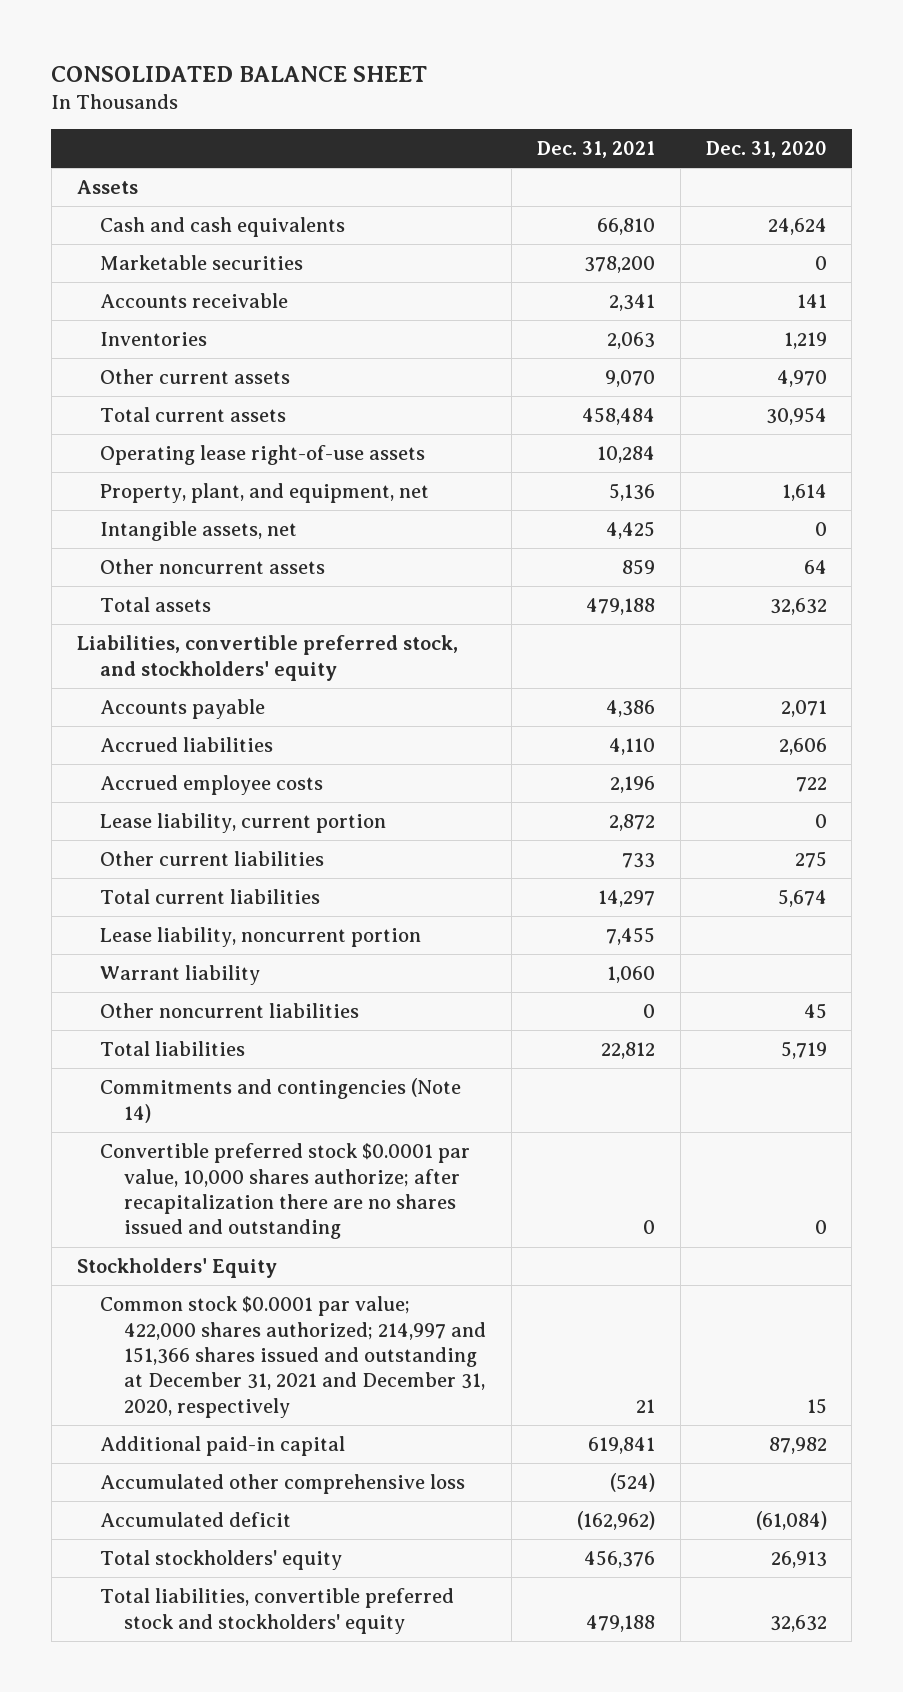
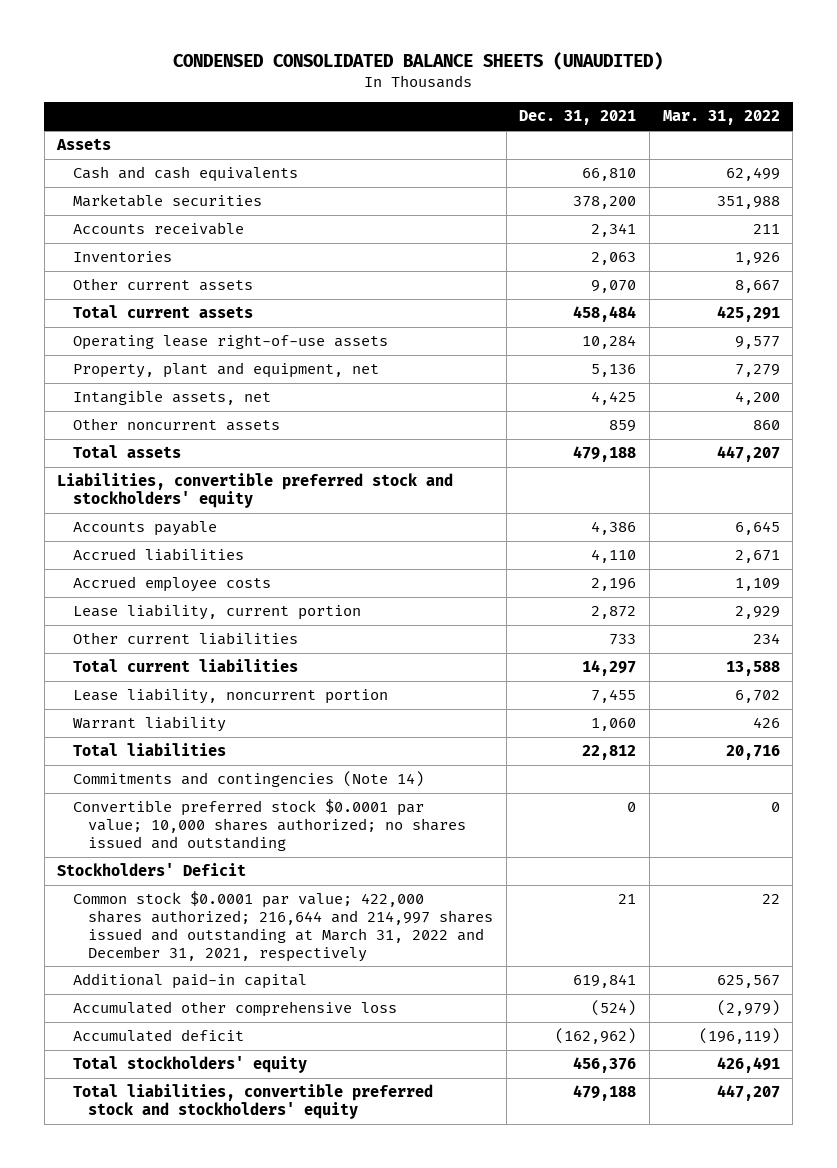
[51,66,428,83] CONSOLIDATED BALANCE SHEET -> [173,52,664,71] CONDENSED CONSOLIDATED BALANCE SHEETS (UNAUDITED)
[705,141,827,159] Dec. 31, 2020 -> none
none -> [662,110,780,126] Mar. 31, 2022
[100,483,430,504] Property, plant, and equipment, net -> [72,362,379,379] Property, plant and equipment, net
[76,635,458,681] Liabilities, convertible preferred stock, and stockholders' equity -> [57,473,454,508] Liabilities, convertible preferred stock and stockholders' equity
[100,1003,360,1019] Other noncurrent liabilities -> none
[100,1143,471,1240] Convertible preferred stock $0.0001 par value, 10,000 shares authorize; after recapitalization there are no shares issued and outstanding -> [72,799,466,851] Convertible preferred stock $0.0001 par value; 10,000 shares authorized; no shares issued and outstanding
[76,1258,277,1279] Stockholders' Equity -> [57,863,247,877] Stockholders' Deficit
[100,1296,486,1418] Common stock $0.0001 par value; 422,000 shares authorized; 214,997 and 151,366 shares issued and outstanding at December 31, 2021 and December 31, 2020, respectively -> [72,891,493,962] Common stock $0.0001 par value; 422,000 shares authorized; 216,644 and 214,997 shares issued and outstanding at March 31, 2022 and December 31, 2021, respectively

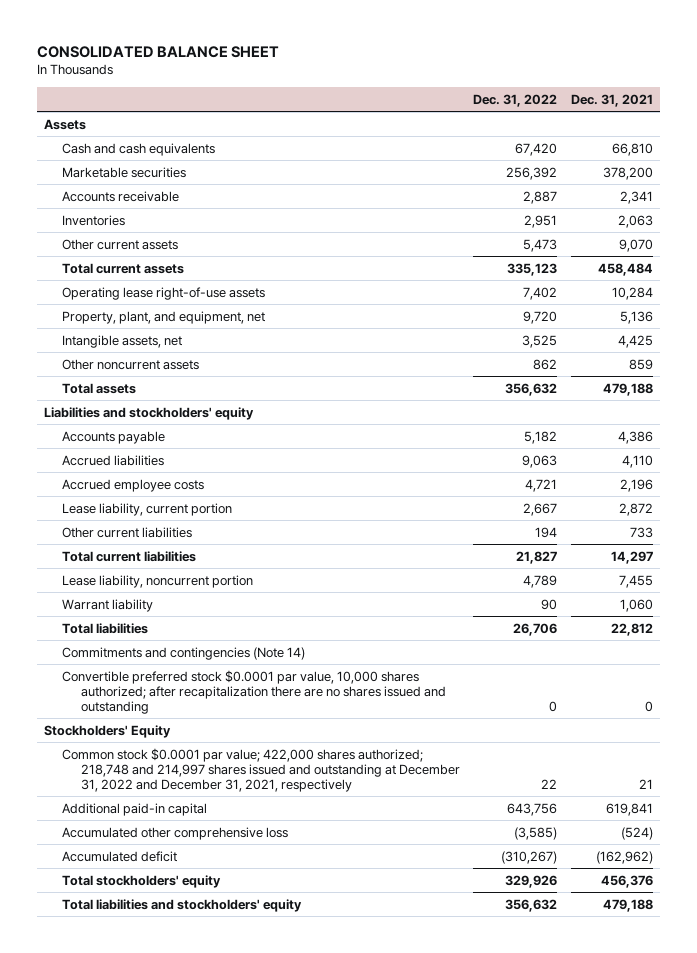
[173,52,664,71] CONDENSED CONSOLIDATED BALANCE SHEETS (UNAUDITED) -> [36,45,279,58] CONSOLIDATED BALANCE SHEET
[662,110,780,126] Mar. 31, 2022 -> none
none -> [473,93,558,107] Dec. 31, 2022
[72,362,379,379] Property, plant and equipment, net -> [62,310,266,324] Property, plant, and equipment, net
[57,473,454,508] Liabilities, convertible preferred stock and stockholders' equity -> [43,406,254,420] Liabilities and stockholders' equity
[72,799,466,851] Convertible preferred stock $0.0001 par value; 10,000 shares authorized; no shares issued and outstanding -> [62,669,446,714] Convertible preferred stock $0.0001 par value, 10,000 shares authorized; after recapitalization there are no shares issued and outstanding
[57,863,247,877] Stockholders' Deficit -> [43,724,171,738] Stockholders' Equity
[72,891,493,962] Common stock $0.0001 par value; 422,000 shares authorized; 216,644 and 214,997 shares issued and outstanding at March 31, 2022 and December 31, 2021, respectively -> [62,747,460,792] Common stock $0.0001 par value; 422,000 shares authorized; 218,748 and 214,997 shares issued and outstanding at December 31, 2022 and December 31, 2021, respectively
[72,1084,433,1119] Total liabilities, convertible preferred stock and stockholders' equity -> [62,898,303,912] Total liabilities and stockholders' equity

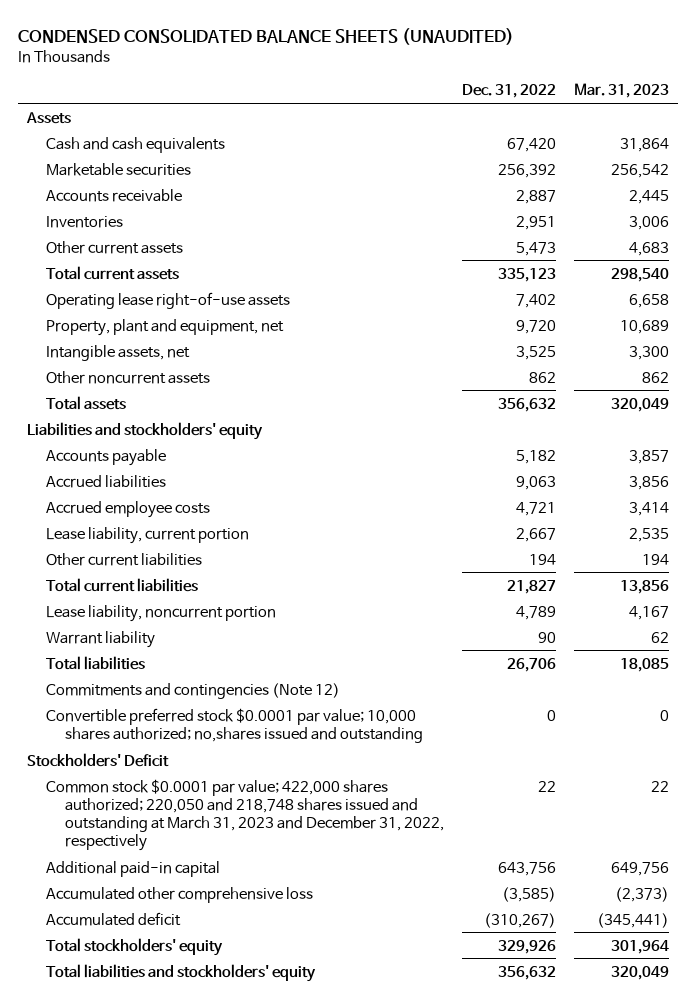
[36,45,279,58] CONSOLIDATED BALANCE SHEET -> [18,27,515,45] CONDENSED CONSOLIDATED BALANCE SHEETS (UNAUDITED)
[571,93,654,107] Dec. 31, 2021 -> none
none -> [573,83,669,99] Mar. 31, 2023
[62,310,266,324] Property, plant, and equipment, net -> [46,318,285,336] Property, plant and equipment, net
[62,646,306,660] Commitments and contingencies (Note 14) -> [46,682,341,699] Commitments and contingencies (Note 12)
[62,669,446,714] Convertible preferred stock $0.0001 par value, 10,000 shares authorized; after recapitalization there are no shares issued and outstanding -> [46,707,423,743] Convertible preferred stock $0.0001 par value; 10,000 shares authorized; no,shares issued and outstanding
[43,724,171,738] Stockholders' Equity -> [27,752,170,767] Stockholders' Deficit
[62,747,460,792] Common stock $0.0001 par value; 422,000 shares authorized; 218,748 and 214,997 shares issued and outstanding at December 31, 2022 and December 31, 2021, respectively -> [46,778,444,851] Common stock $0.0001 par value; 422,000 shares authorized; 220,050 and 218,748 shares issued and outstanding at March 31, 2023 and December 31, 2022, respectively

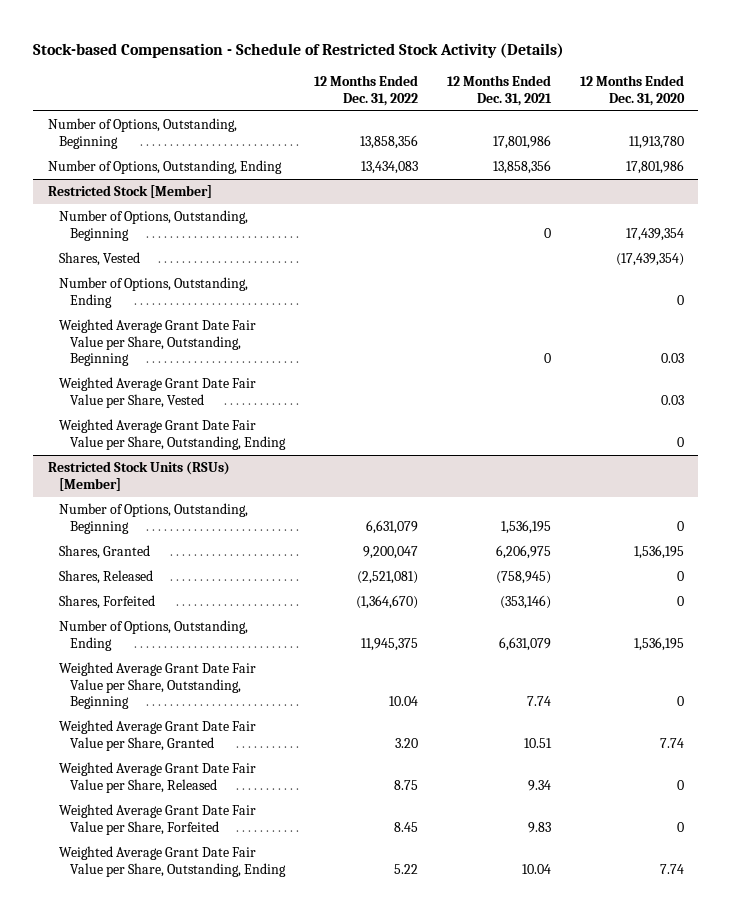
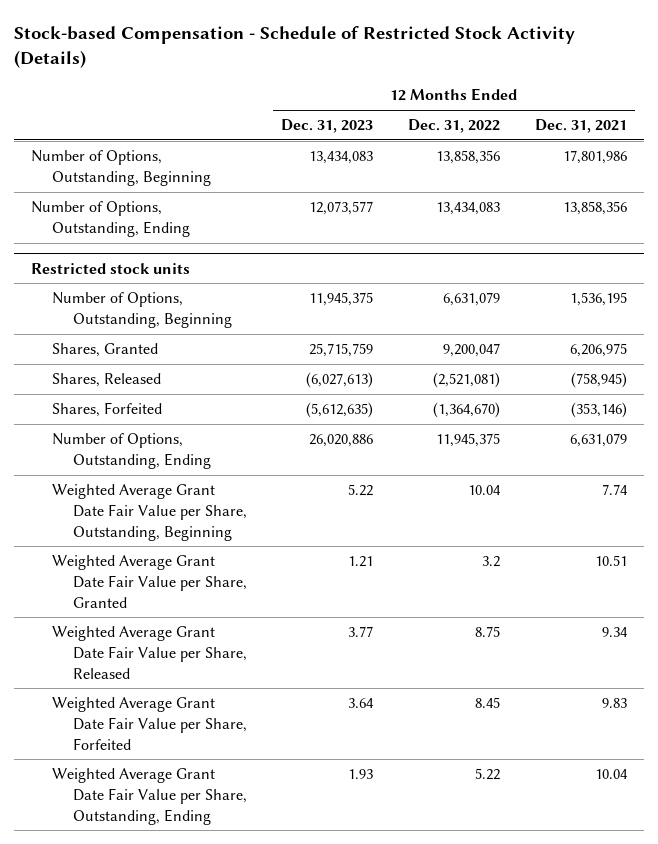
[579,75,685,106] 12 Months Ended Dec. 31, 2020 -> none
none -> [281,119,374,134] Dec. 31, 2023
[47,185,212,199] Restricted Stock [Member] -> none
[58,210,248,241] Number of Options, Outstanding, Beginning -> none
[58,252,140,267] Shares, Vested -> none
[58,277,248,308] Number of Options, Outstanding, Ending -> none
[58,319,256,367] Weighted Average Grant Date Fair Value per Share, Outstanding, Beginning -> none
[58,377,256,408] Weighted Average Grant Date Fair Value per Share, Vested -> none
[58,419,287,450] Weighted Average Grant Date Fair Value per Share, Outstanding, Ending -> none
[47,461,230,491] Restricted Stock Units (RSUs) [Member] -> [31,262,191,274] Restricted stock units
[394,737,418,748] 3.20 -> [481,556,500,568] 3.2

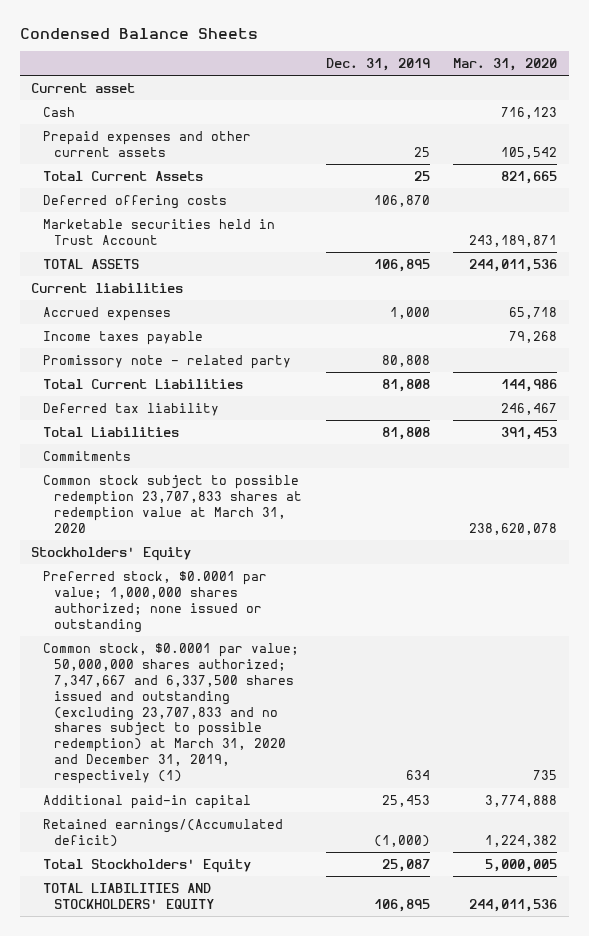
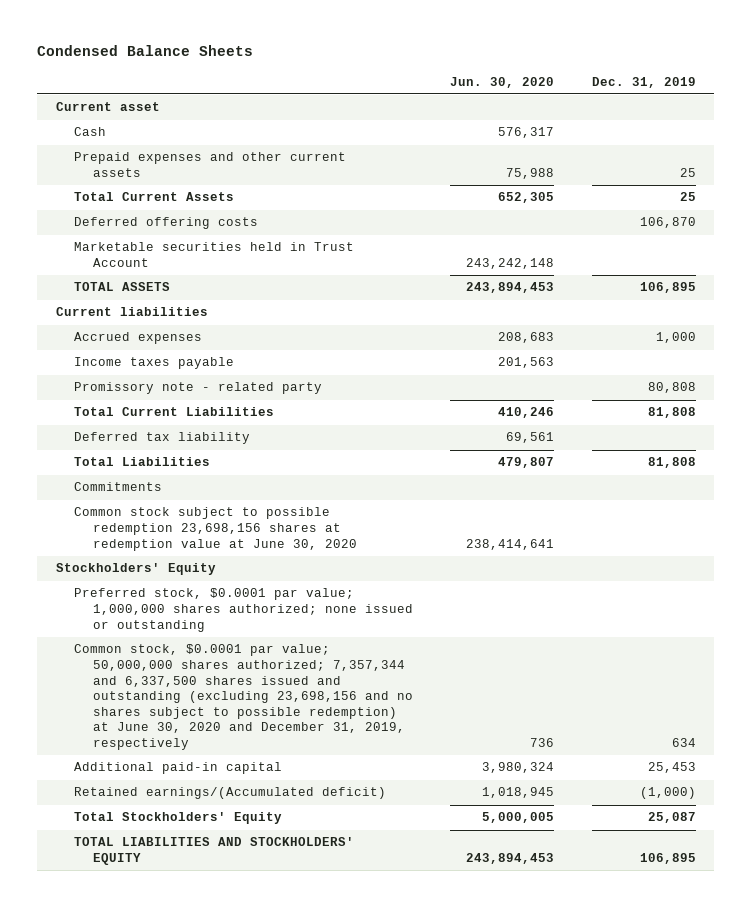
[453,58,558,72] Mar. 31, 2020 -> none
none -> [450,76,555,88] Jun. 30, 2020
[42,474,303,533] Common stock subject to possible redemption 23,707,833 shares at redemption value at March 31, 2020 -> [74,507,357,551] Common stock subject to possible redemption 23,698,156 shares at redemption value at June 30, 2020
[42,642,299,785] Common stock, $0.0001 par value; 50,000,000 shares authorized; 7,347,667 and 6,337,500 shares issued and outstanding (excluding 23,707,833 and no shares subject to possible redemption) at March 31, 2020 and December 31, 2019, respectively (1) -> [74,644,413,751] Common stock, $0.0001 par value; 50,000,000 shares authorized; 7,357,344 and 6,337,500 shares issued and outstanding (excluding 23,698,156 and no shares subject to possible redemption) at June 30, 2020 and December 31, 2019, respectively

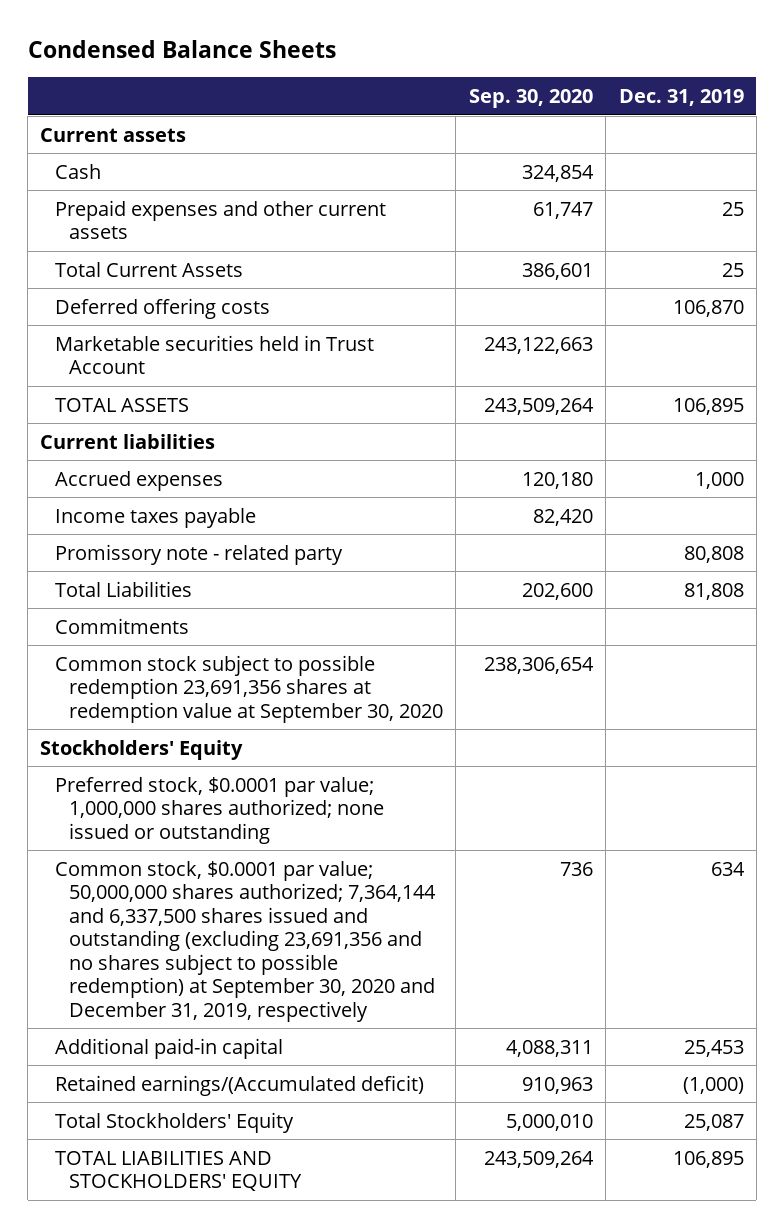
[450,76,555,88] Jun. 30, 2020 -> none
none -> [468,89,593,109] Sep. 30, 2020
[55,102,160,112] Current asset -> [40,127,187,142] Current assets
[74,407,275,417] Total Current Liabilities -> none
[74,432,251,445] Deferred tax liability -> none
[74,507,357,551] Common stock subject to possible redemption 23,698,156 shares at redemption value at June 30, 2020 -> [54,654,443,723] Common stock subject to possible redemption 23,691,356 shares at redemption value at September 30, 2020
[74,644,413,751] Common stock, $0.0001 par value; 50,000,000 shares authorized; 7,357,344 and 6,337,500 shares issued and outstanding (excluding 23,698,156 and no shares subject to possible redemption) at June 30, 2020 and December 31, 2019, respectively -> [54,860,436,1022] Common stock, $0.0001 par value; 50,000,000 shares authorized; 7,364,144 and 6,337,500 shares issued and outstanding (excluding 23,691,356 and no shares subject to possible redemption) at September 30, 2020 and December 31, 2019, respectively

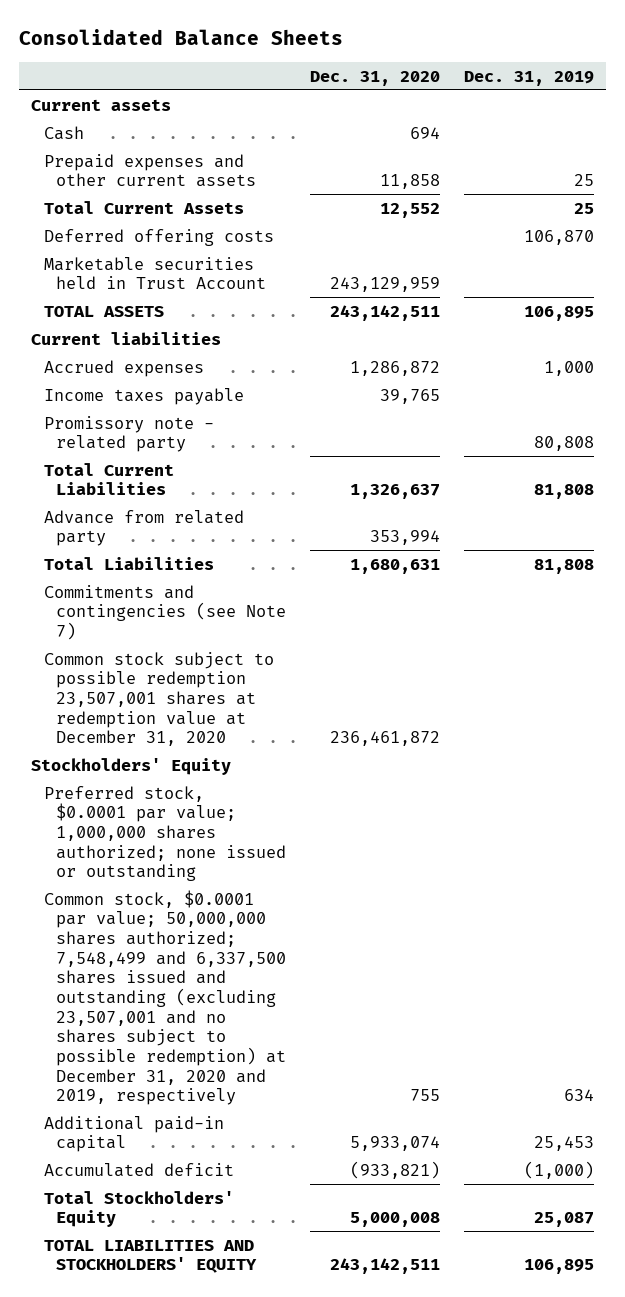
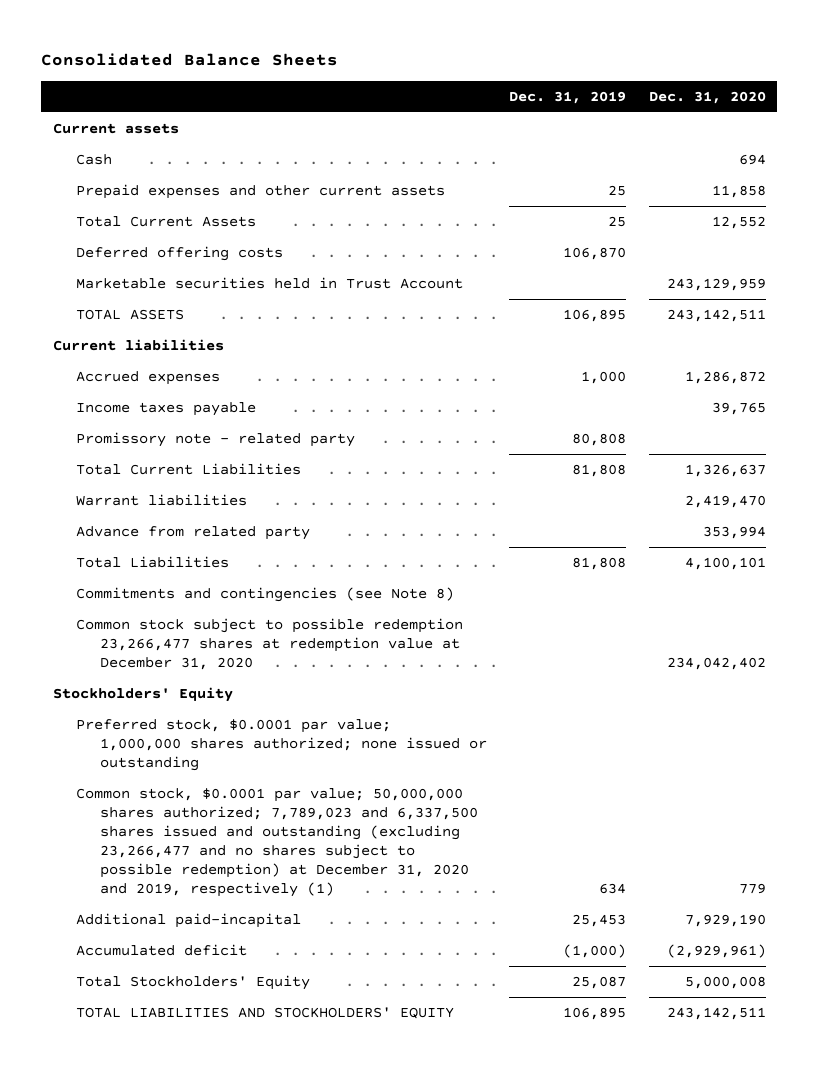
none -> [76,493,248,506] Warrant liabilities
[350,558,441,574] 1,680,631 -> [684,556,766,570] 4,100,101
[43,584,287,641] Commitments and contingencies (see Note 7) -> [76,586,455,602] Commitments and contingencies (see Note 8)
[43,651,274,747] Common stock subject to possible redemption 23,507,001 shares at redemption value at December 31, 2020 -> [76,617,464,671] Common stock subject to possible redemption 23,266,477 shares at redemption value at December 31, 2020
[330,731,441,747] 236,461,872 -> [666,657,766,671] 234,042,402
[43,889,287,1106] Common stock, $0.0001 par value; 50,000,000 shares authorized; 7,548,499 and 6,337,500 shares issued and outstanding (excluding 23,507,001 and no shares subject to possible redemption) at December 31, 2020 and 2019, respectively -> [76,787,478,898] Common stock, $0.0001 par value; 50,000,000 shares authorized; 7,789,023 and 6,337,500 shares issued and outstanding (excluding 23,266,477 and no shares subject to possible redemption) at December 31, 2020 and 2019, respectively (1)
[410,1089,441,1102] 755 -> [738,883,766,895] 779
[43,1115,224,1153] Additional paid-in capital -> [76,912,302,928] Additional paid-incapital
[350,1136,441,1152] 5,933,074 -> [684,913,766,927] 7,929,190
[350,1160,441,1179] (933,821) -> [666,943,766,958] (2,929,961)

